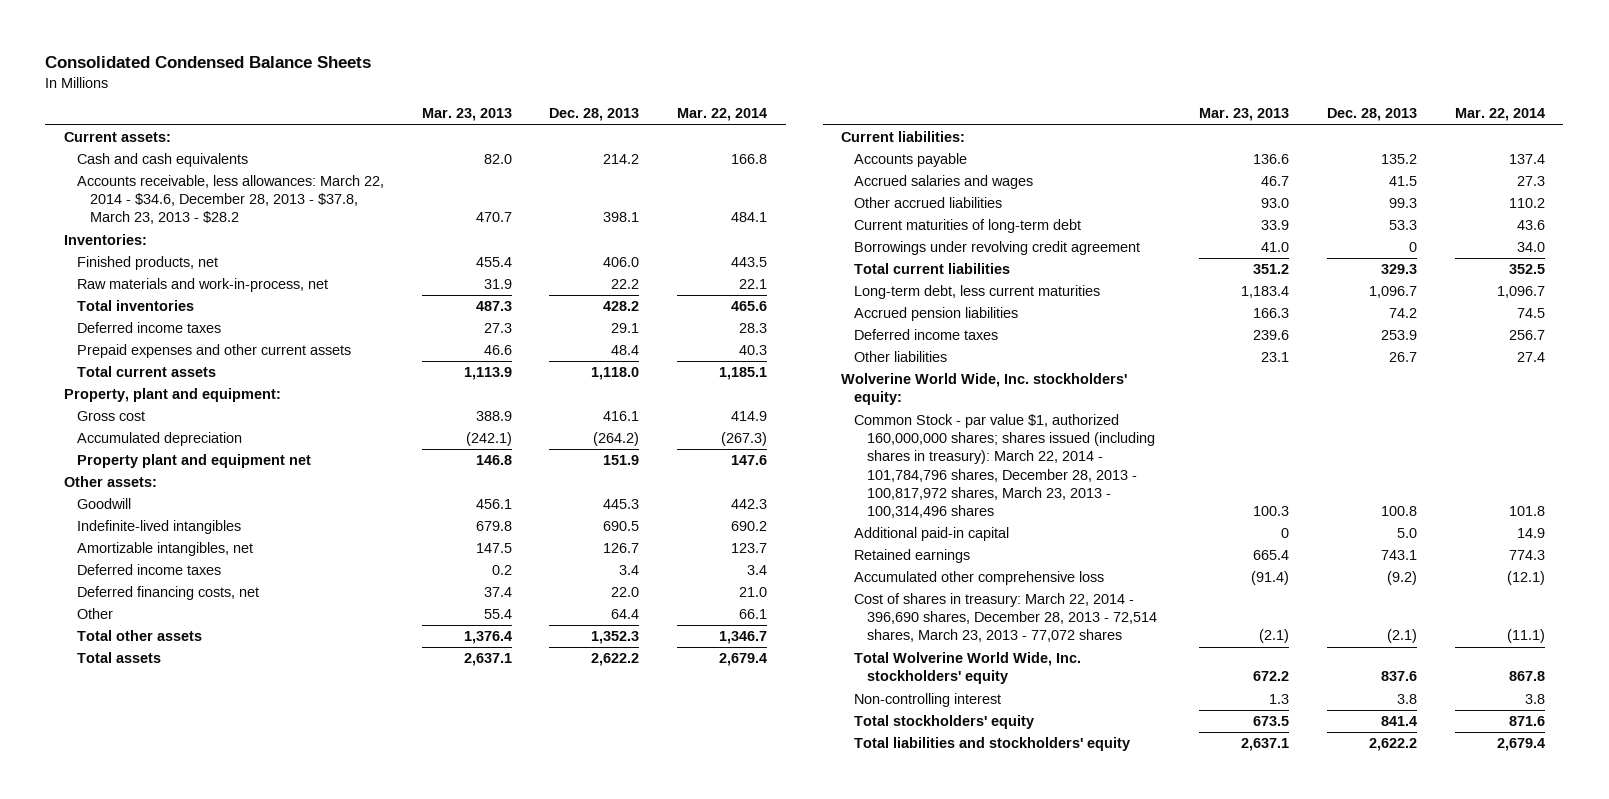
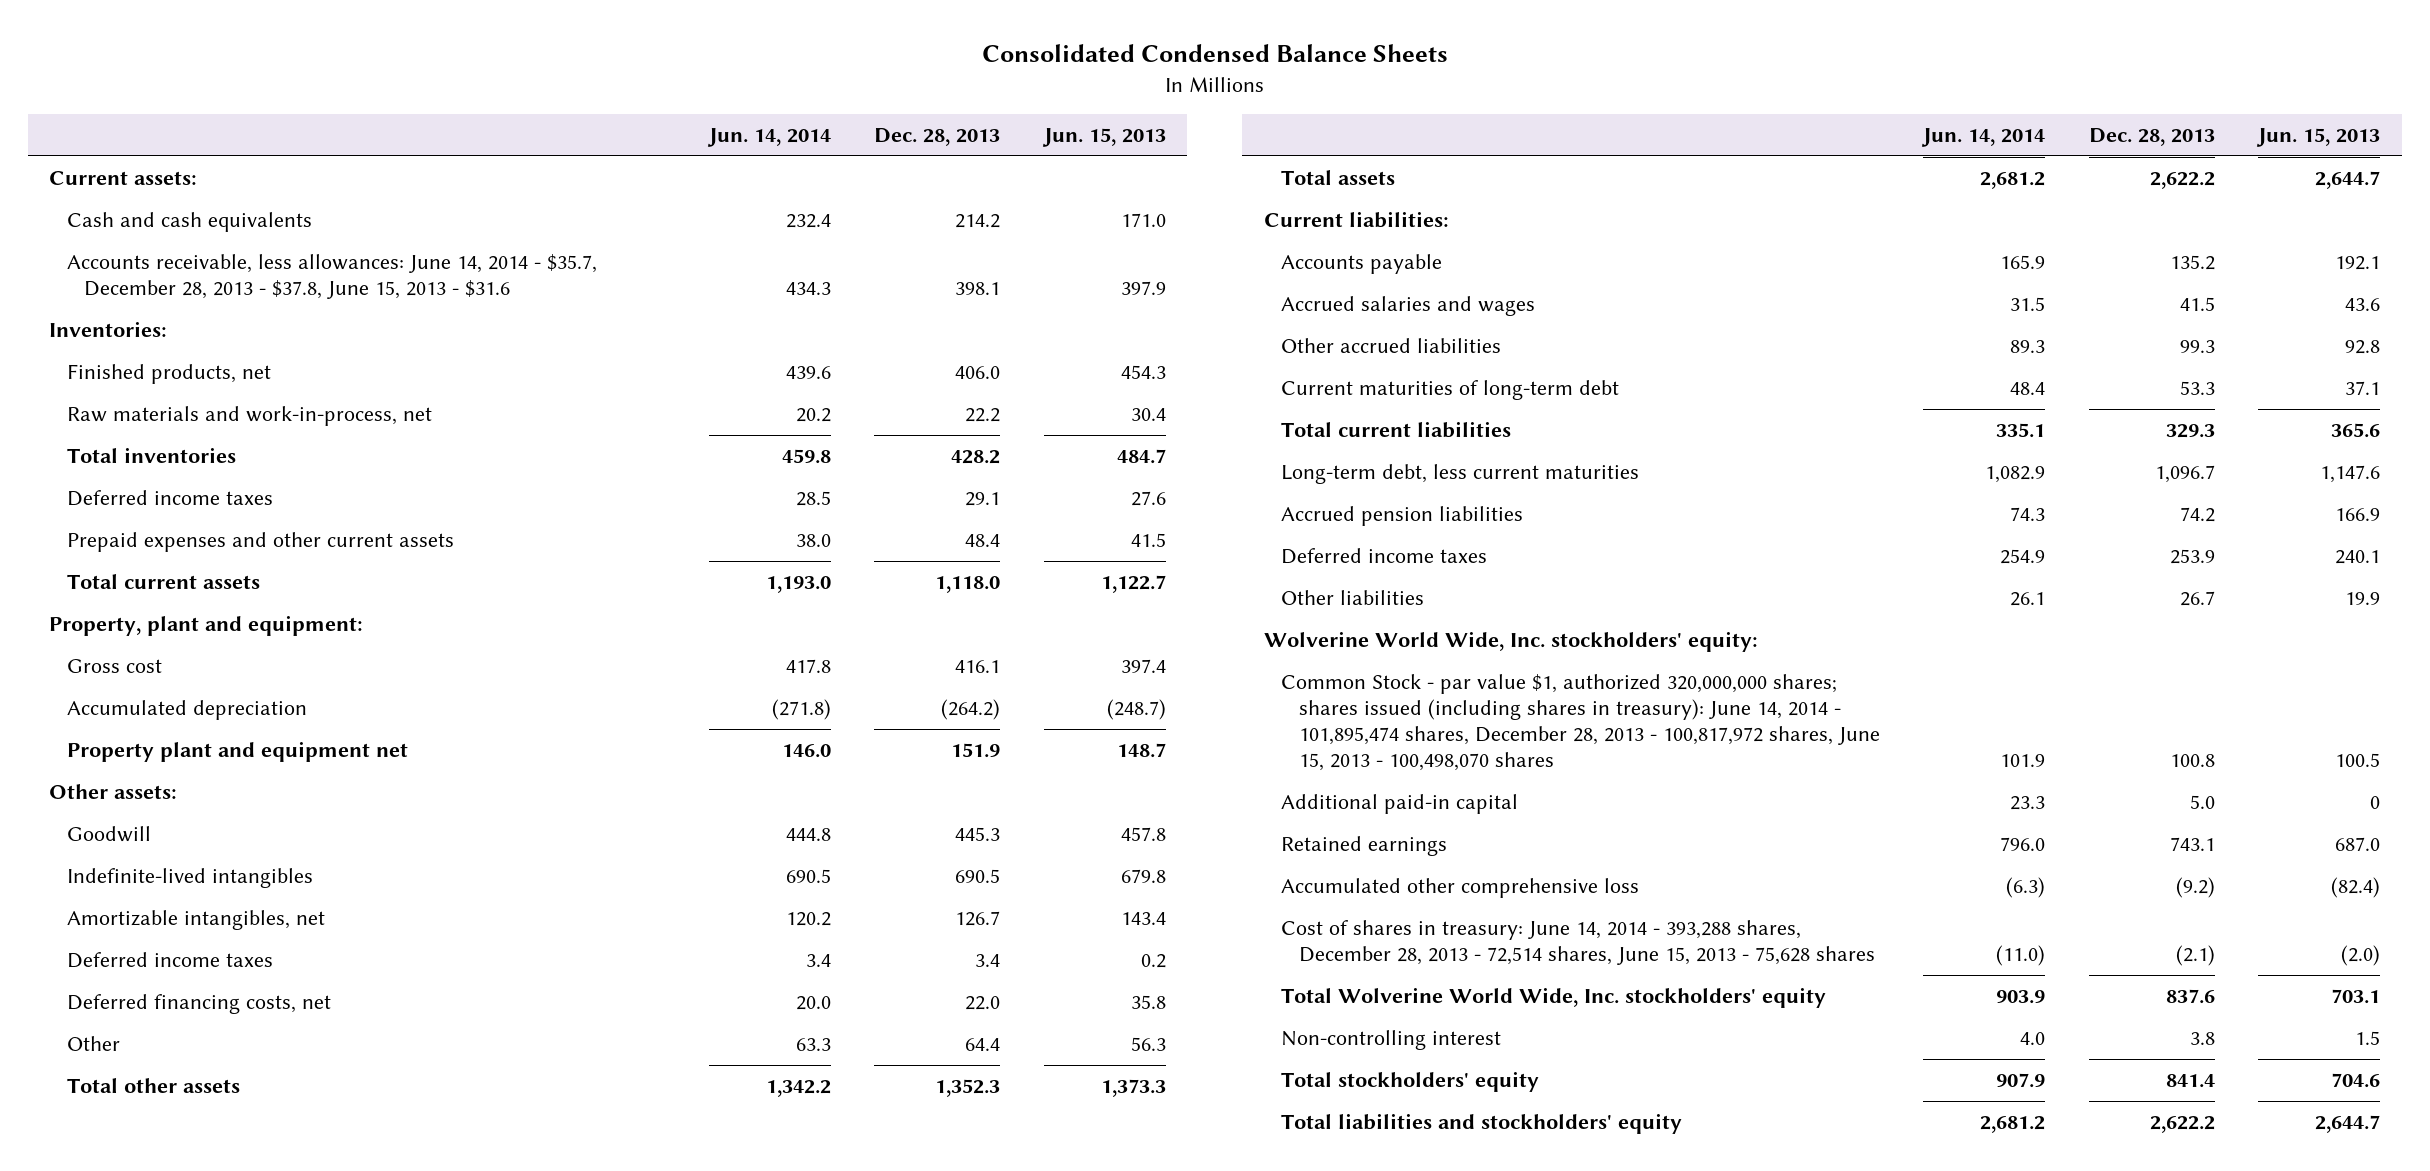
[421,108,512,122] Mar. 23, 2013 -> none
[677,108,768,122] Mar. 22, 2014 -> none
none -> [706,127,831,147] Jun. 14, 2014
none -> [1041,127,1166,147] Jun. 15, 2013
[76,175,384,225] Accounts receivable, less allowances: March 22, 2014 - $34.6, December 28, 2013 - $37.8, March 23, 2013 - $28.2 -> [66,254,597,300] Accounts receivable, less allowances: June 14, 2014 - $35.7, December 28, 2013 - $37.8, June 15, 2013 - $31.6
[854,241,1141,256] Borrowings under revolving credit agreement -> none
[854,414,1155,518] Common Stock - par value $1, authorized 160,000,000 shares; shares issued (including shares in treasury): March 22, 2014 - 101,784,796 shares, December 28, 2013 - 100,817,972 shares, March 23, 2013 - 100,314,496 shares -> [1281,674,1880,771] Common Stock - par value $1, authorized 320,000,000 shares; shares issued (including shares in treasury): June 14, 2014 - 101,895,474 shares, December 28, 2013 - 100,817,972 shares, June 15, 2013 - 100,498,070 shares
[854,593,1157,643] Cost of shares in treasury: March 22, 2014 - 396,690 shares, December 28, 2013 - 72,514 shares, March 23, 2013 - 77,072 shares -> [1281,920,1875,966] Cost of shares in treasury: June 14, 2014 - 393,288 shares, December 28, 2013 - 72,514 shares, June 15, 2013 - 75,628 shares

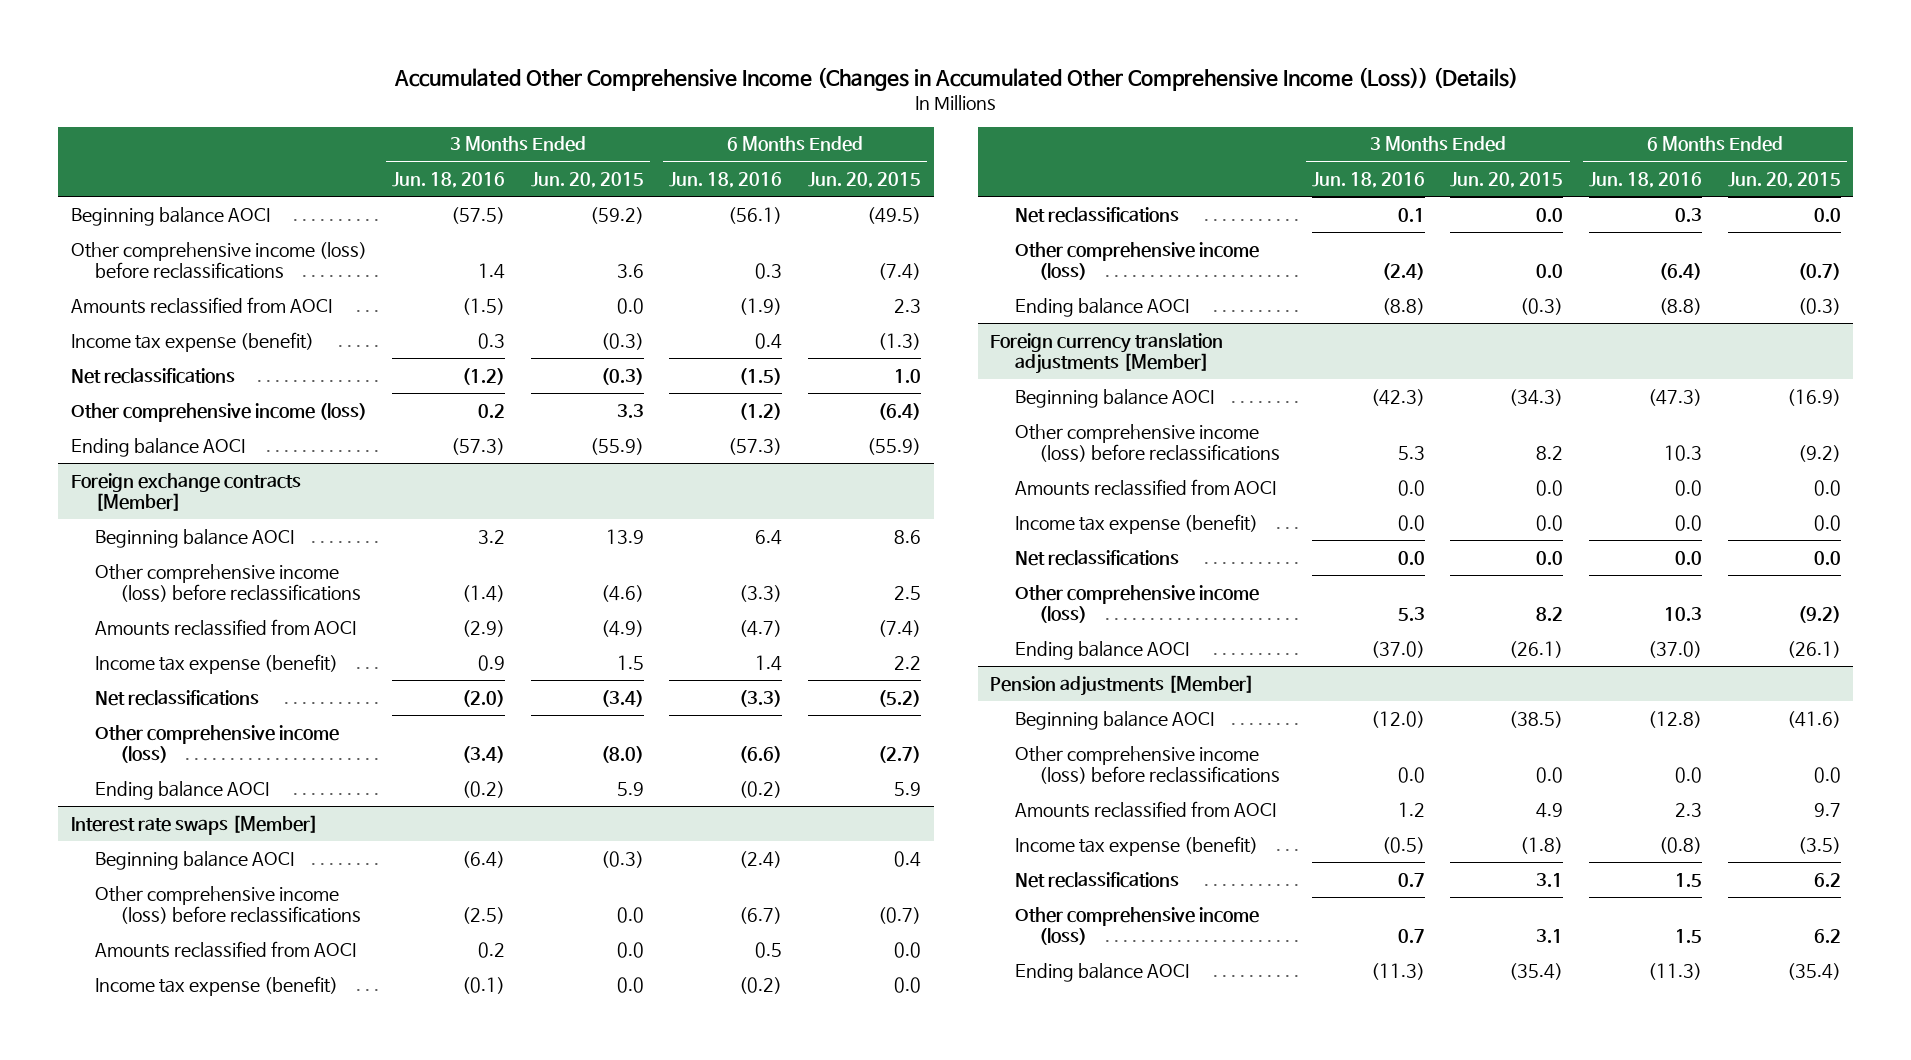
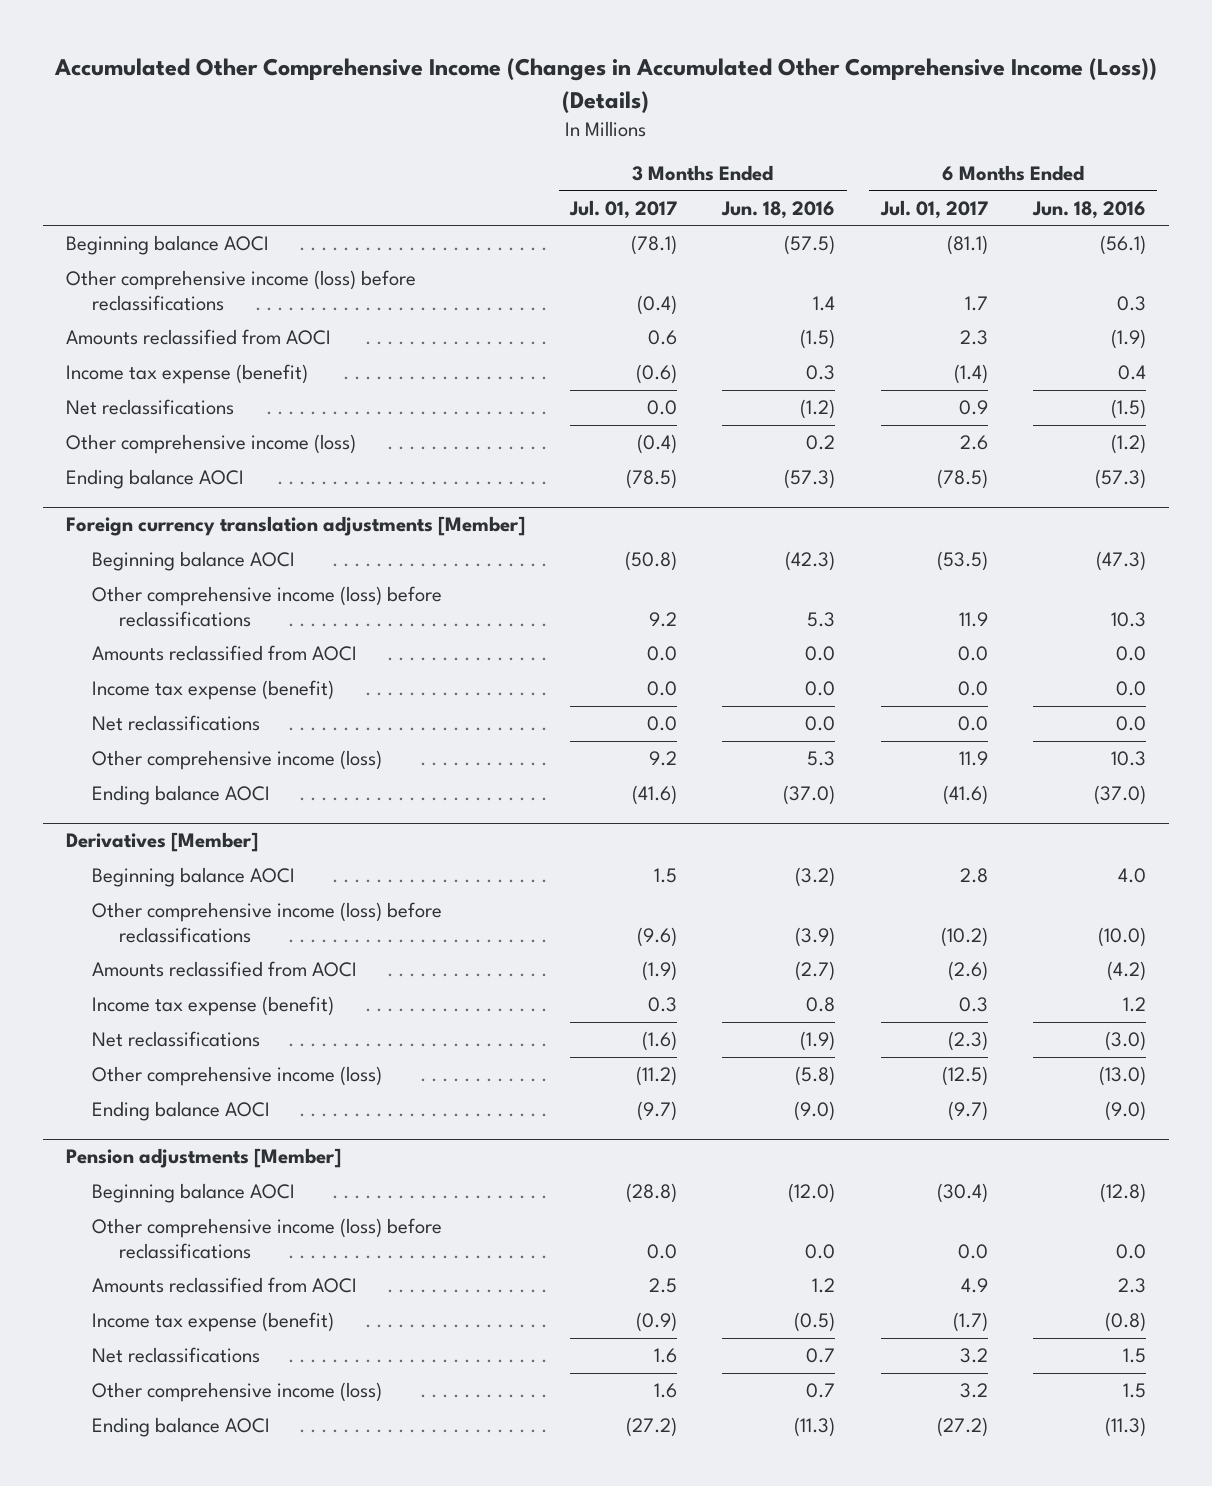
[530,172,644,189] Jun. 20, 2015 -> none
[807,172,921,189] Jun. 20, 2015 -> none
none -> [569,199,678,219] Jul. 01, 2017
none -> [879,199,988,219] Jul. 01, 2017
[70,472,301,511] Foreign exchange contracts [Member] -> none
[95,528,295,548] Beginning balance AOCI -> none
[95,563,361,602] Other comprehensive income (loss) before reclassifications -> none
[95,618,357,636] Amounts reclassified from AOCI -> none
[95,653,339,674] Income tax expense (benefit) -> none
[95,689,260,706] Net reclassifications -> none
[95,724,340,763] Other comprehensive income (loss) -> none
[95,780,270,800] Ending balance AOCI -> none
[70,814,318,835] Interest rate swaps [Member] -> none
[95,850,295,870] Beginning balance AOCI -> none
[95,885,361,924] Other comprehensive income (loss) before reclassifications -> none
[95,940,357,958] Amounts reclassified from AOCI -> none
[95,975,339,996] Income tax expense (benefit) -> none
[1014,206,1179,223] Net reclassifications -> none
[1014,241,1259,280] Other comprehensive income (loss) -> none
[1014,297,1189,317] Ending balance AOCI -> none
none -> [65,832,258,853] Derivatives [Member]
none -> [92,867,296,888] Beginning balance AOCI
none -> [92,902,443,943] Other comprehensive income (loss) before reclassifications
none -> [92,961,358,978] Amounts reclassified from AOCI
none -> [92,996,335,1017] Income tax expense (benefit)
none -> [92,1031,261,1048] Net reclassifications
none -> [92,1066,383,1087] Other comprehensive income (loss)
none -> [92,1101,271,1122] Ending balance AOCI

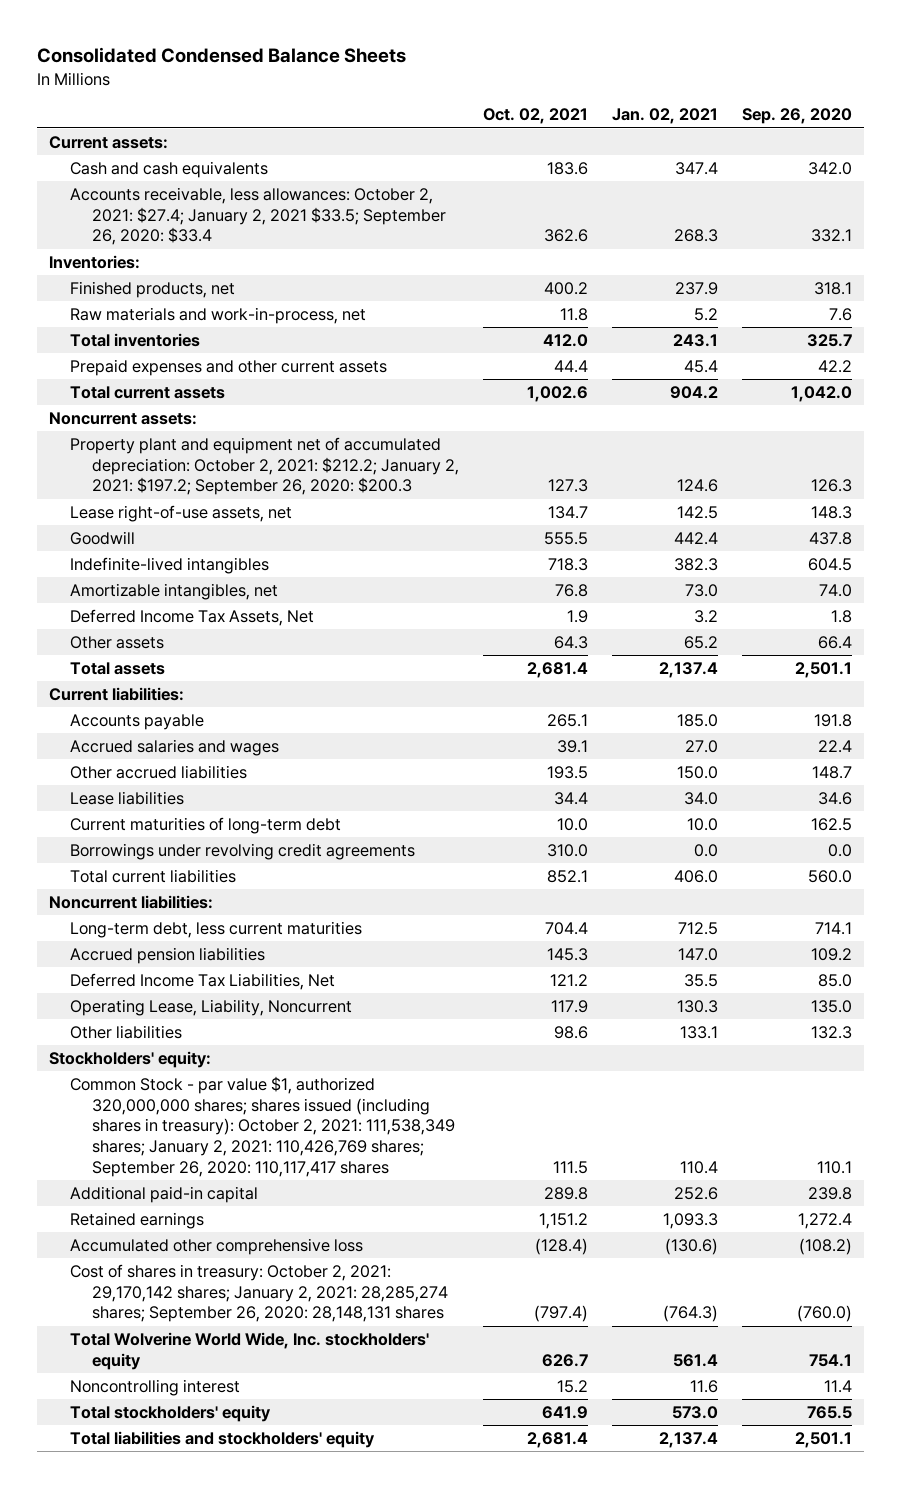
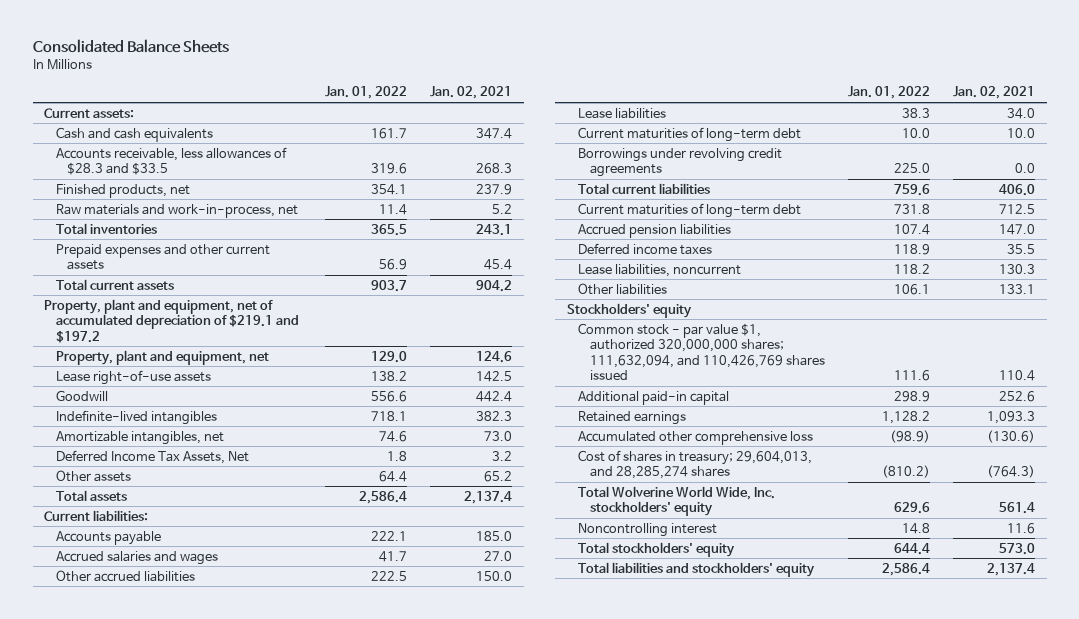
[36,47,406,64] Consolidated Condensed Balance Sheets -> [32,39,229,54] Consolidated Balance Sheets
[483,108,589,125] Oct. 02, 2021 -> none
[742,108,853,125] Sep. 26, 2020 -> none
none -> [325,86,408,100] Jan. 01, 2022
[48,254,140,269] Inventories: -> none
[70,186,447,246] Accounts receivable, less allowances: October 2, 2021: $27.4; January 2, 2021 $33.5; September 26, 2020: $33.4 -> [55,146,287,176] Accounts receivable, less allowances of $28.3 and $33.5
[48,411,197,425] Noncurrent assets: -> none
none -> [44,298,299,343] Property, plant and equipment, net of accumulated depreciation of $219.1 and $197.2
[70,436,460,496] Property plant and equipment net of accumulated depreciation: October 2, 2021: $212.2; January 2, 2021: $197.2; September 26, 2020: $200.3 -> [55,349,269,365] Property, plant and equipment, net
[70,504,293,522] Lease right-of-use assets, net -> [55,369,211,385] Lease right-of-use assets
[48,894,213,909] Noncurrent liabilities: -> none
[70,920,363,938] Long-term debt, less current maturities -> [578,202,802,218] Current maturities of long-term debt
[70,972,336,990] Deferred Income Tax Liabilities, Net -> [578,242,713,255] Deferred income taxes
[70,998,353,1016] Operating Lease, Liability, Noncurrent -> [578,263,742,277] Lease liabilities, noncurrent
[48,1050,211,1068] Stockholders' equity: -> [566,302,692,318] Stockholders' equity
[70,1075,456,1177] Common Stock - par value $1, authorized 320,000,000 shares; shares issued (including shares in treasury): October 2, 2021: 111,538,349 shares; January 2, 2021: 110,426,769 shares; September 26, 2020: 110,117,417 shares -> [578,322,826,381] Common stock - par value $1, authorized 320,000,000 shares; 111,632,094, and 110,426,769 shares issued
[70,1263,449,1323] Cost of shares in treasury: October 2, 2021: 29,170,142 shares; January 2, 2021: 28,285,274 shares; September 26, 2020: 28,148,131 shares -> [578,449,813,480] Cost of shares in treasury; 29,604,013, and 28,285,274 shares

